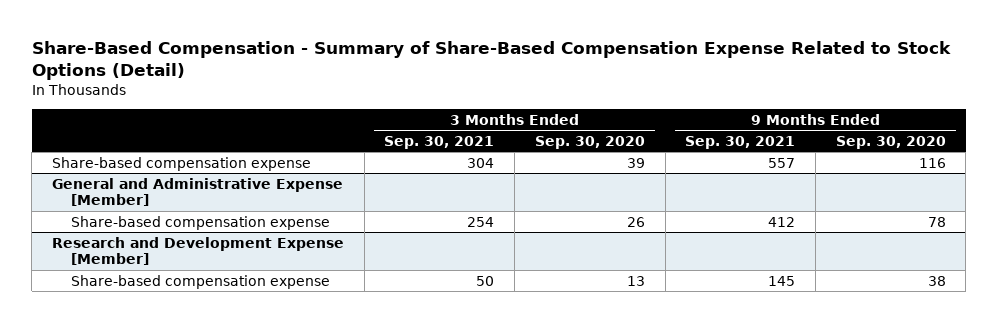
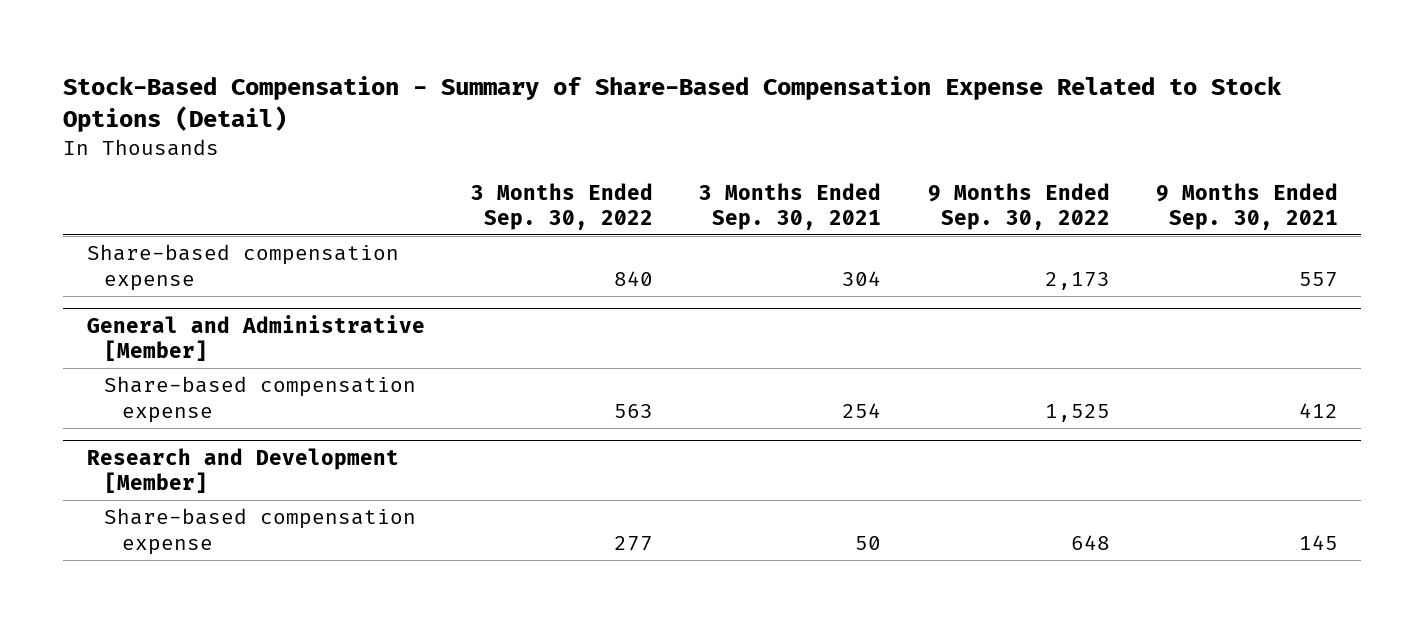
[31,40,951,80] Share-Based Compensation - Summary of Share-Based Compensation Expense Related to Stock Options (Detail) -> [63,76,1283,133] Stock-Based Compensation - Summary of Share-Based Compensation Expense Related to Stock Options (Detail)
[534,135,645,149] Sep. 30, 2020 -> none
[835,135,946,149] Sep. 30, 2020 -> none
none -> [470,182,653,230] 3 Months Ended Sep. 30, 2022
none -> [927,182,1110,230] 9 Months Ended Sep. 30, 2022
[51,177,343,207] General and Administrative Expense [Member] -> [86,314,425,362] General and Administrative [Member]
[51,236,344,266] Research and Development Expense [Member] -> [86,447,399,494] Research and Development [Member]

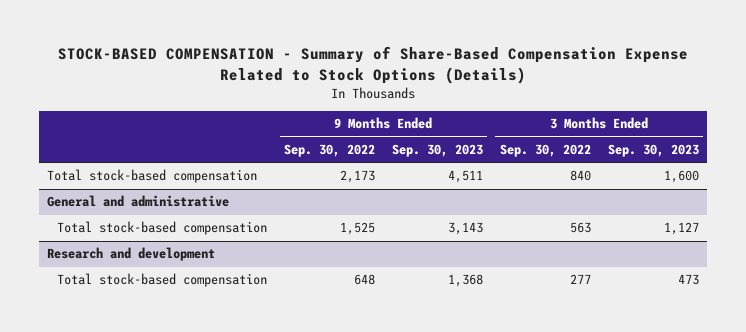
[63,76,1283,133] Stock-Based Compensation - Summary of Share-Based Compensation Expense Related to Stock Options (Detail) -> [57,46,688,84] STOCK-BASED COMPENSATION - Summary of Share-Based Compensation Expense Related to Stock Options (Details)
[699,182,882,230] 3 Months Ended Sep. 30, 2021 -> none
[1155,182,1338,230] 9 Months Ended Sep. 30, 2021 -> none
none -> [391,143,483,157] Sep. 30, 2023
none -> [607,143,699,157] Sep. 30, 2023
[86,244,399,291] Share-based compensation expense -> [47,169,258,184] Total stock-based compensation
[86,314,425,362] General and Administrative [Member] -> [47,195,230,208] General and administrative
[104,376,417,423] Share-based compensation expense -> [57,221,268,236] Total stock-based compensation
[86,447,399,494] Research and Development [Member] -> [47,247,216,262] Research and development
[104,508,417,555] Share-based compensation expense -> [57,273,268,288] Total stock-based compensation

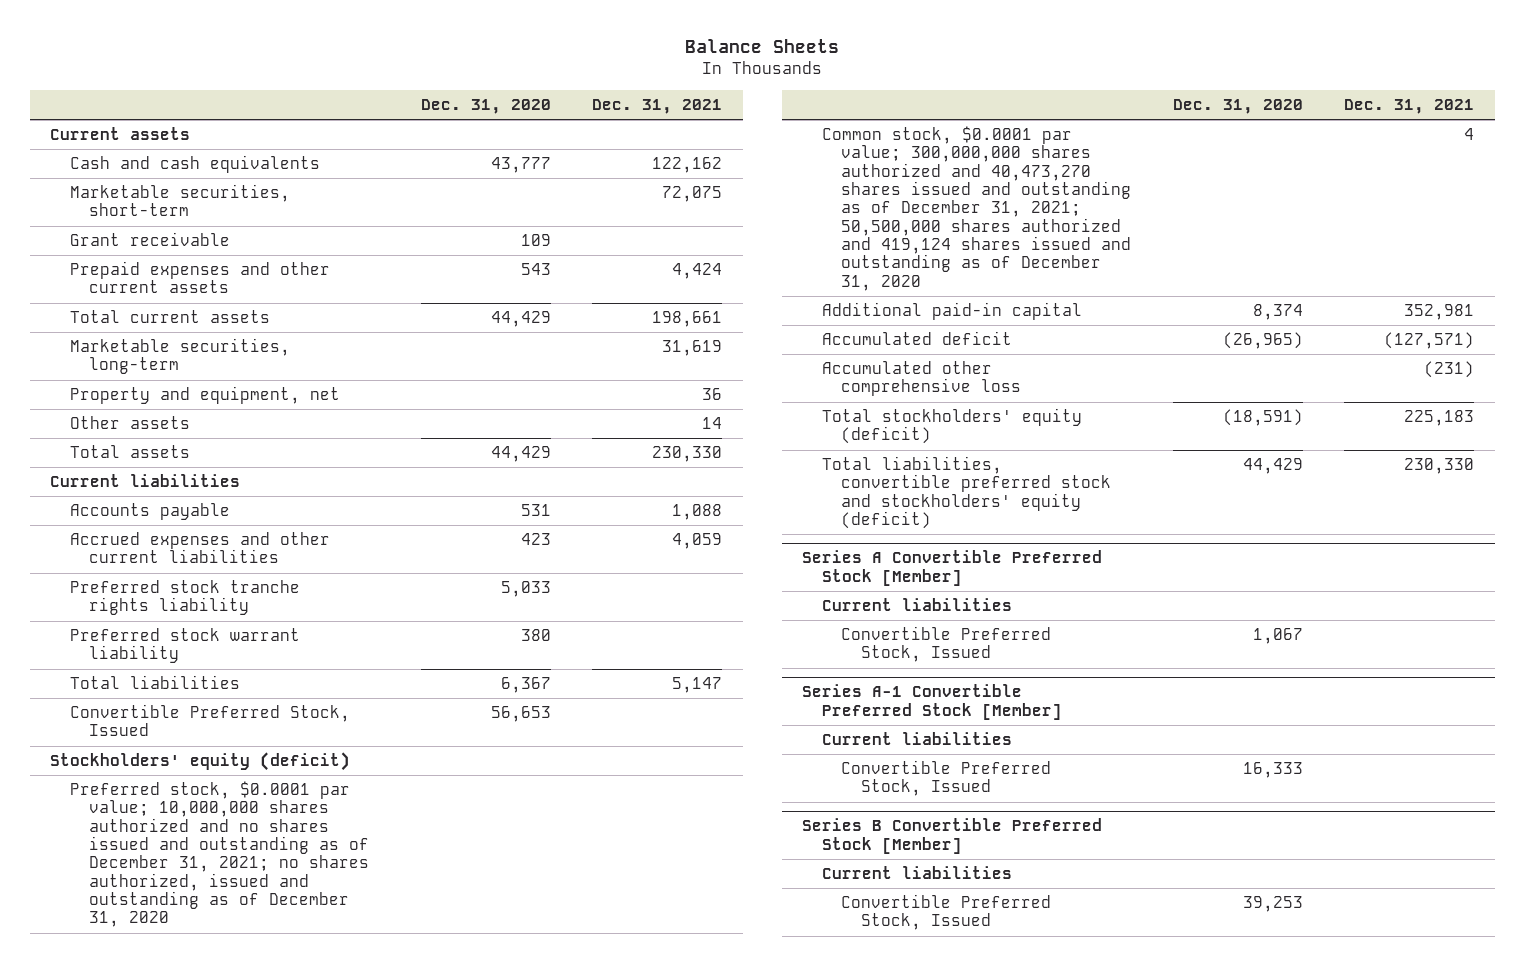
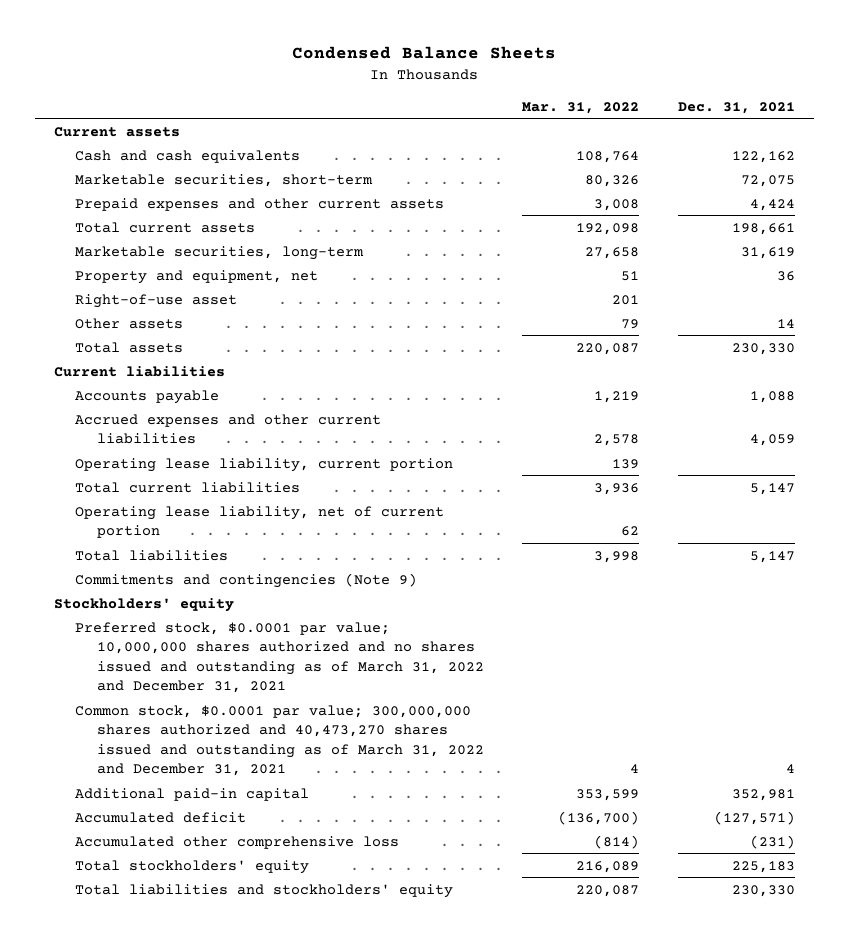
[685,39,840,54] Balance Sheets -> [292,46,557,60] Condensed Balance Sheets
[420,98,551,114] Dec. 31, 2020 -> none
none -> [522,101,640,114] Mar. 31, 2022
[69,232,230,247] Grant receivable -> none
none -> [75,293,238,308] Right-of-use asset
[69,580,300,616] Preferred stock tranche rights liability -> none
[69,628,300,664] Preferred stock warrant liability -> none
none -> [75,457,454,472] Operating lease liability, current portion
none -> [75,481,301,493] Total current liabilities
none -> [75,505,445,539] Operating lease liability, net of current portion
[69,704,350,737] Convertible Preferred Stock, Issued -> none
none -> [75,572,418,588] Commitments and contingencies (Note 9)
[50,752,351,772] Stockholders' equity (deficit) -> [53,597,234,612] Stockholders' equity
[69,781,370,928] Preferred stock, $0.0001 par value; 10,000,000 shares authorized and no shares issued and outstanding as of December 31, 2021; no shares authorized, issued and outstanding as of December 31, 2020 -> [75,621,484,694] Preferred stock, $0.0001 par value; 10,000,000 shares authorized and no shares issued and outstanding as of March 31, 2022 and December 31, 2021
[821,126,1132,291] Common stock, $0.0001 par value; 300,000,000 shares authorized and 40,473,270 shares issued and outstanding as of December 31, 2021; 50,500,000 shares authorized and 419,124 shares issued and outstanding as of December 31, 2020 -> [75,704,484,777] Common stock, $0.0001 par value; 300,000,000 shares authorized and 40,473,270 shares issued and outstanding as of March 31, 2022 and December 31, 2021
[802,550,1103,586] Series A Convertible Preferred Stock [Member] -> none
[821,598,1012,612] Current liabilities -> none
[841,626,1052,663] Convertible Preferred Stock, Issued -> none
[802,684,1062,720] Series A-1 Convertible Preferred Stock [Member] -> none
[821,732,1012,746] Current liabilities -> none
[841,760,1052,797] Convertible Preferred Stock, Issued -> none
[802,818,1103,854] Series B Convertible Preferred Stock [Member] -> none
[821,866,1012,880] Current liabilities -> none
[841,894,1052,931] Convertible Preferred Stock, Issued -> none
[821,408,1082,445] Total stockholders' equity (deficit) -> [75,859,310,874] Total stockholders' equity
[821,456,1112,530] Total liabilities, convertible preferred stock and stockholders' equity (deficit) -> [75,883,454,898] Total liabilities and stockholders' equity

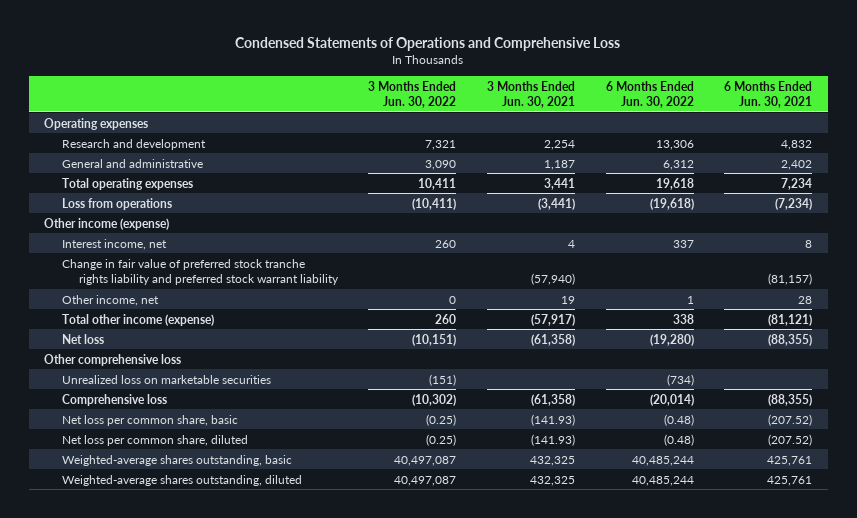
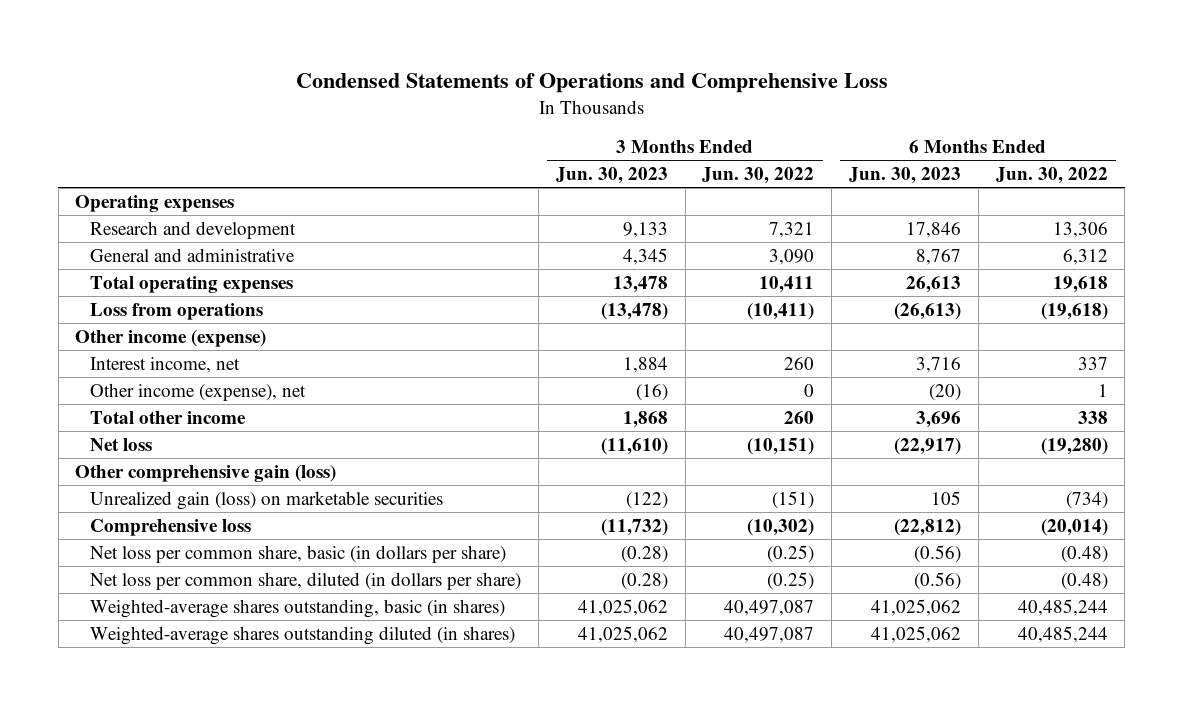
[486,80,575,109] 3 Months Ended Jun. 30, 2021 -> none
[724,80,813,109] 6 Months Ended Jun. 30, 2021 -> none
none -> [555,167,668,185] Jun. 30, 2023
none -> [849,167,962,185] Jun. 30, 2023
[61,258,339,285] Change in fair value of preferred stock tranche rights liability and preferred stock warrant liability -> none
[61,294,159,306] Other income, net -> [90,382,307,401] Other income (expense), net
[61,313,214,326] Total other income (expense) -> [90,410,247,424] Total other income
[44,353,182,366] Other comprehensive loss -> [75,464,337,482] Other comprehensive gain (loss)
[61,374,271,384] Unrealized loss on marketable securities -> [90,490,444,510] Unrealized gain (loss) on marketable securities
[61,414,238,426] Net loss per common share, basic -> [90,544,507,563] Net loss per common share, basic (in dollars per share)
[61,434,248,446] Net loss per common share, diluted -> [90,571,522,590] Net loss per common share, diluted (in dollars per share)
[61,454,292,466] Weighted-average shares outstanding, basic -> [90,598,506,618] Weighted-average shares outstanding, basic (in shares)
[61,474,302,486] Weighted-average shares outstanding, diluted -> [90,625,516,645] Weighted-average shares outstanding diluted (in shares)

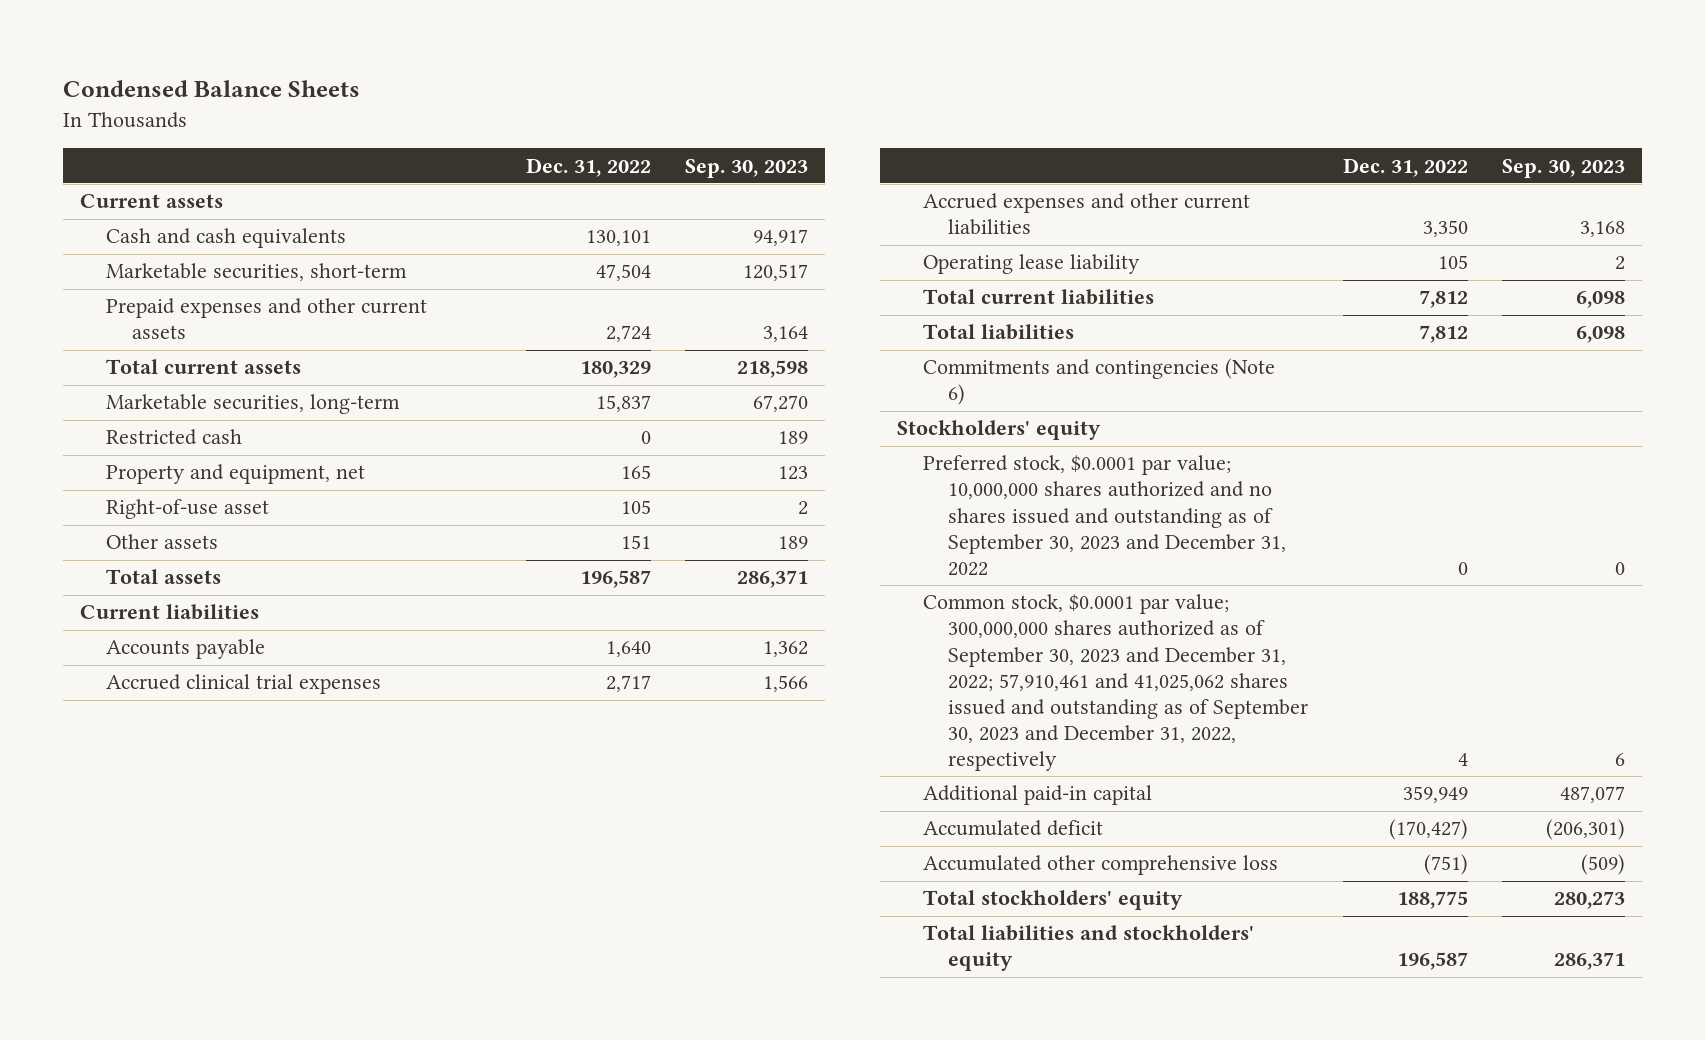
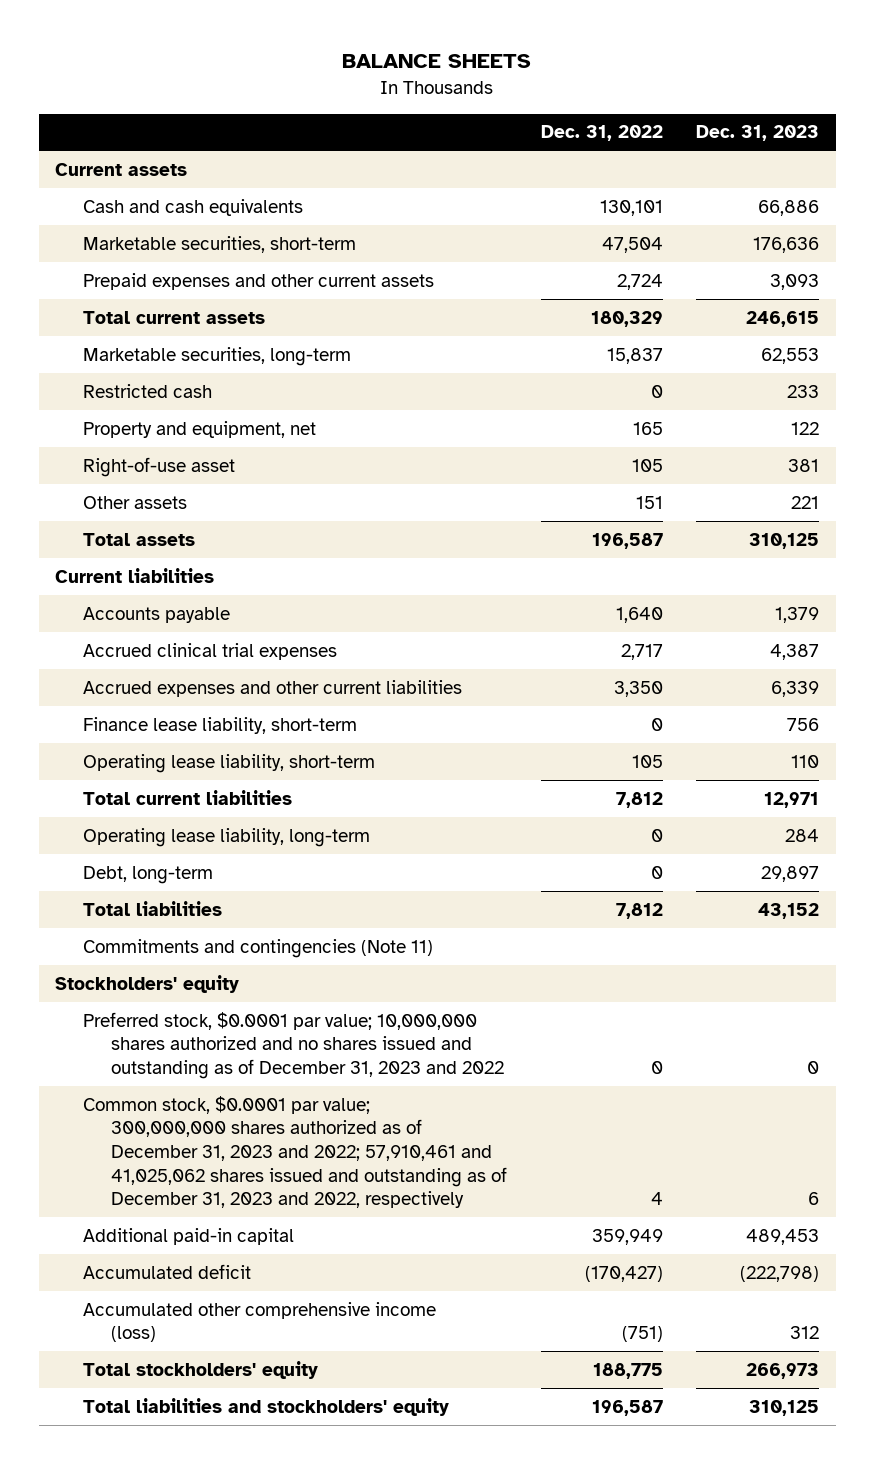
[63,80,361,98] Condensed Balance Sheets -> [342,54,532,69] BALANCE SHEETS
[685,158,809,178] Sep. 30, 2023 -> none
none -> [696,125,820,142] Dec. 31, 2023
none -> [83,716,358,734] Finance lease liability, short-term
[922,254,1140,275] Operating lease liability -> [83,753,376,773] Operating lease liability, short-term
none -> [83,827,371,847] Operating lease liability, long-term
none -> [83,865,214,884] Debt, long-term
[922,358,1275,406] Commitments and contingencies (Note 6) -> [83,938,434,958] Commitments and contingencies (Note 11)
[922,455,1287,576] Preferred stock, $0.0001 par value; 10,000,000 shares authorized and no shares issued and outstanding as of September 30, 2023 and December 31, 2022 -> [83,1011,505,1080] Preferred stock, $0.0001 par value; 10,000,000 shares authorized and no shares issued and outstanding as of December 31, 2023 and 2022
[922,594,1309,771] Common stock, $0.0001 par value; 300,000,000 shares authorized as of September 30, 2023 and December 31, 2022; 57,910,461 and 41,025,062 shares issued and outstanding as of September 30, 2023 and December 31, 2022, respectively -> [83,1095,508,1209] Common stock, $0.0001 par value; 300,000,000 shares authorized as of December 31, 2023 and 2022; 57,910,461 and 41,025,062 shares issued and outstanding as of December 31, 2023 and 2022, respectively
[922,855,1278,876] Accumulated other comprehensive loss -> [83,1301,437,1343] Accumulated other comprehensive income (loss)

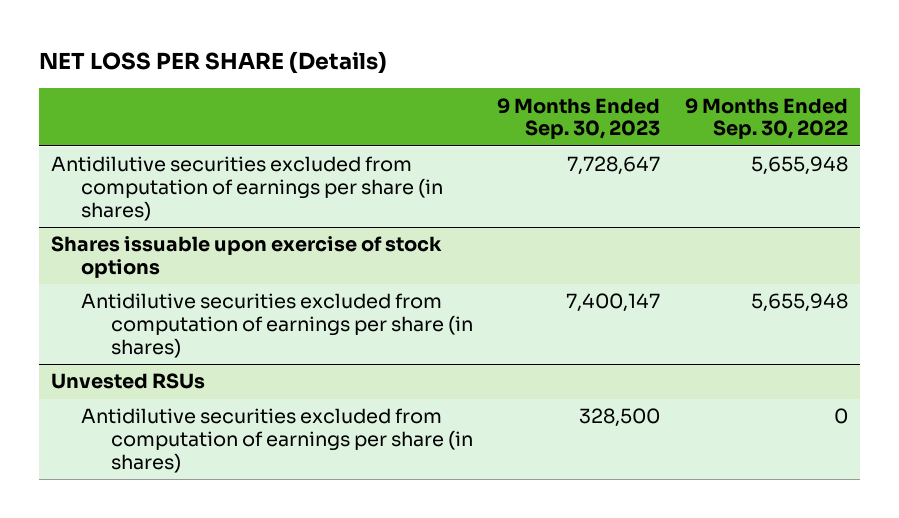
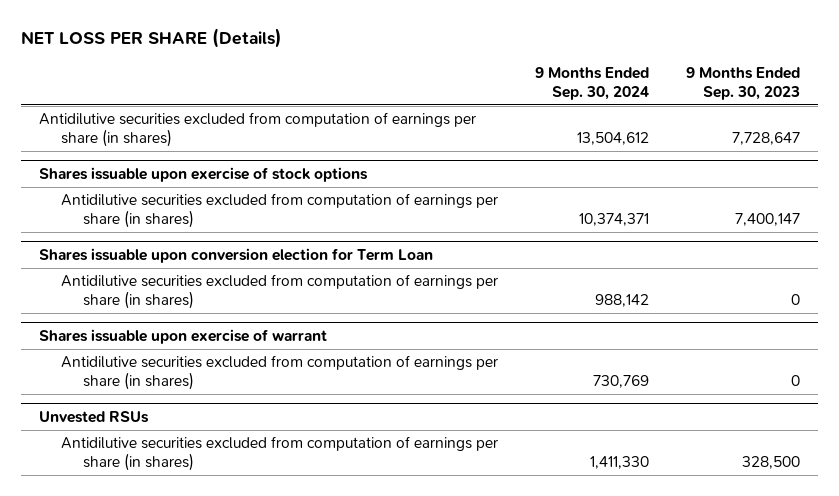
[684,97,848,140] 9 Months Ended Sep. 30, 2022 -> none
none -> [534,67,649,100] 9 Months Ended Sep. 30, 2024
none -> [39,247,434,263] Shares issuable upon conversion election for Term Loan
none -> [60,274,498,310] Antidilutive securities excluded from computation of earnings per share (in shares)
none -> [39,328,328,344] Shares issuable upon exercise of warrant
none -> [60,355,498,391] Antidilutive securities excluded from computation of earnings per share (in shares)

